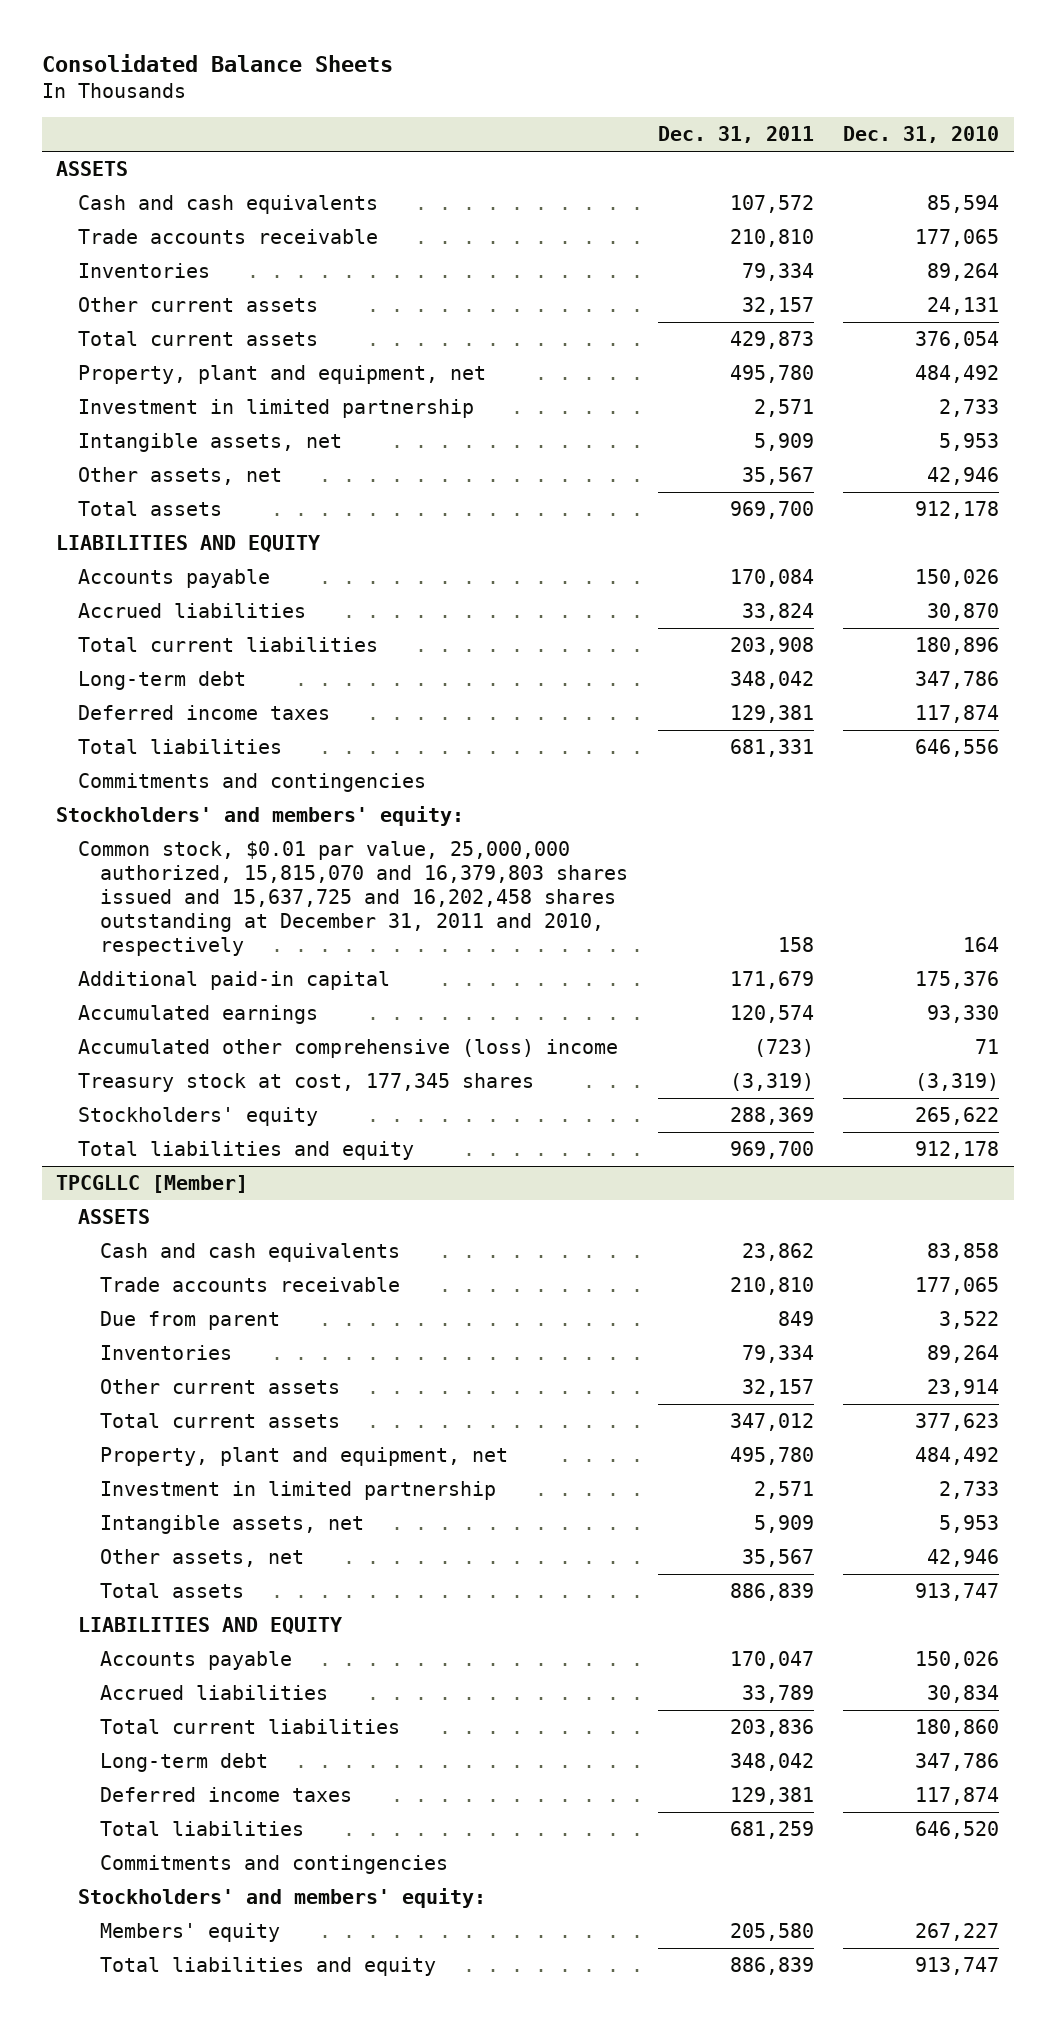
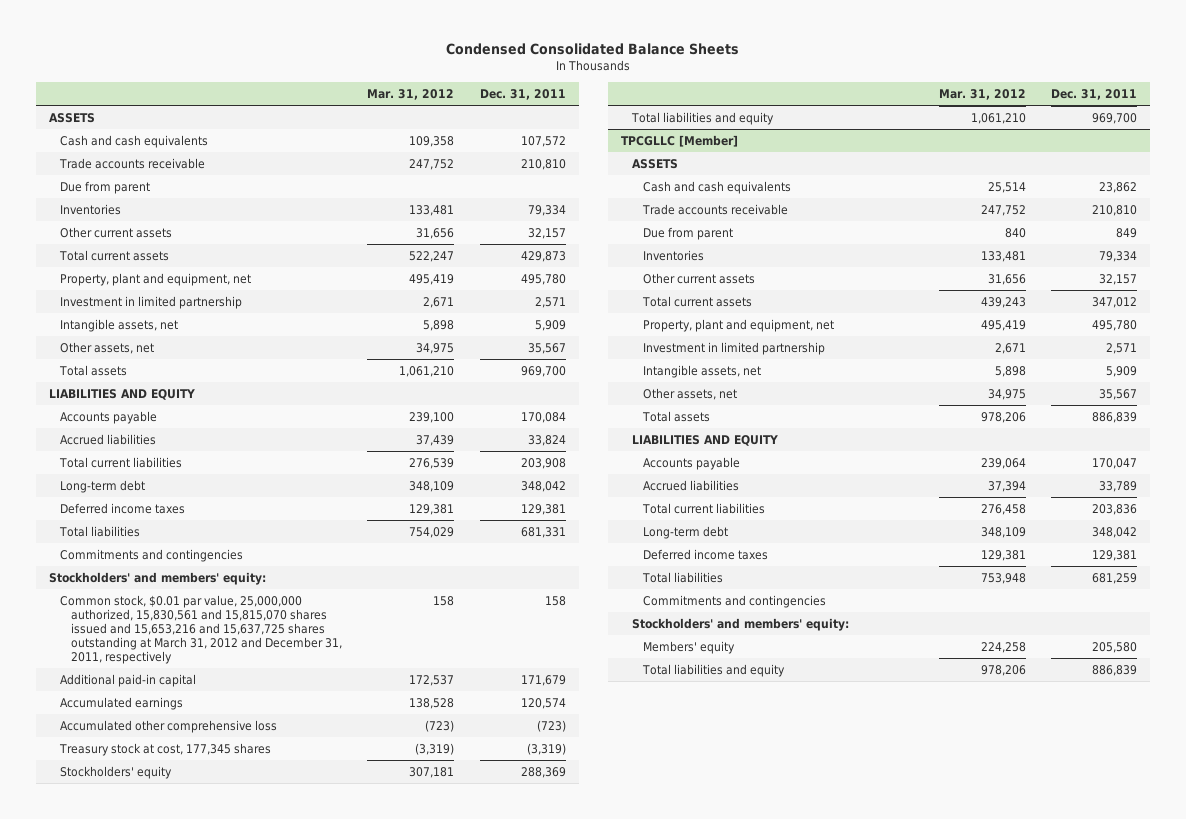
[41,53,393,72] Consolidated Balance Sheets -> [446,43,740,56] Condensed Consolidated Balance Sheets
[843,126,1000,144] Dec. 31, 2010 -> none
none -> [367,88,455,100] Mar. 31, 2012
none -> [59,180,150,194] Due from parent
[78,841,629,956] Common stock, $0.01 par value, 25,000,000 authorized, 15,815,070 and 16,379,803 shares issued and 15,637,725 and 16,202,458 shares outstanding at December 31, 2011 and 2010, respectively -> [59,594,342,665] Common stock, $0.01 par value, 25,000,000 authorized, 15,830,561 and 15,815,070 shares issued and 15,653,216 and 15,637,725 shares outstanding at March 31, 2012 and December 31, 2011, respectively
[78,1039,619,1059] Accumulated other comprehensive (loss) income -> [59,719,277,733] Accumulated other comprehensive loss

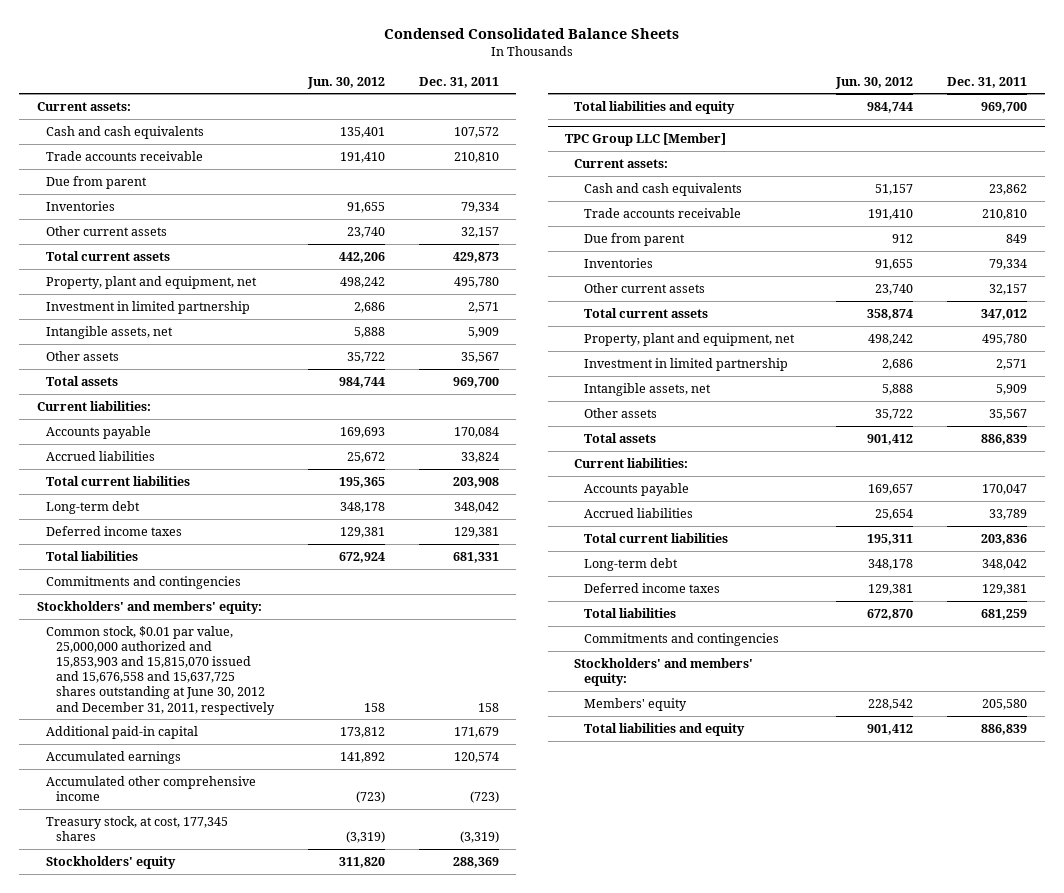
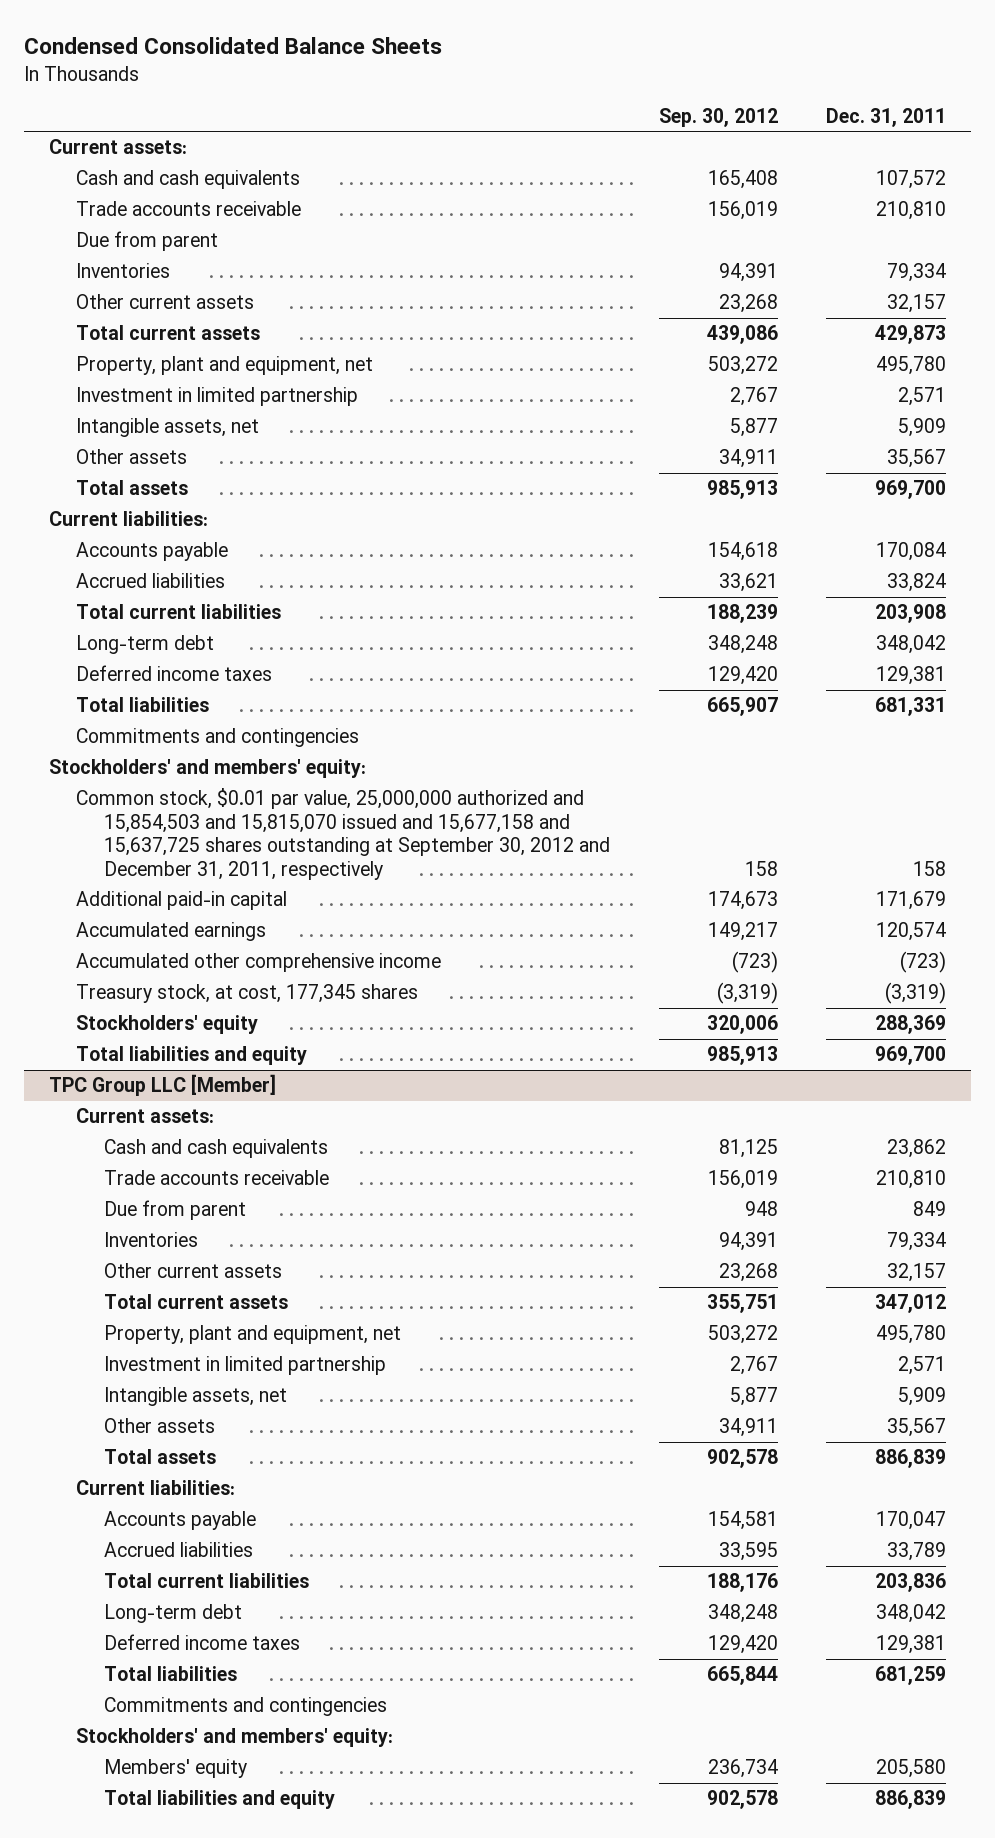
[306,76,385,89] Jun. 30, 2012 -> none
none -> [658,107,778,127] Sep. 30, 2012
[46,625,275,715] Common stock, $0.01 par value, 25,000,000 authorized and 15,853,903 and 15,815,070 issued and 15,676,558 and 15,637,725 shares outstanding at June 30, 2012 and December 31, 2011, respectively -> [76,788,611,880] Common stock, $0.01 par value, 25,000,000 authorized and 15,854,503 and 15,815,070 issued and 15,677,158 and 15,637,725 shares outstanding at September 30, 2012 and December 31, 2011, respectively

